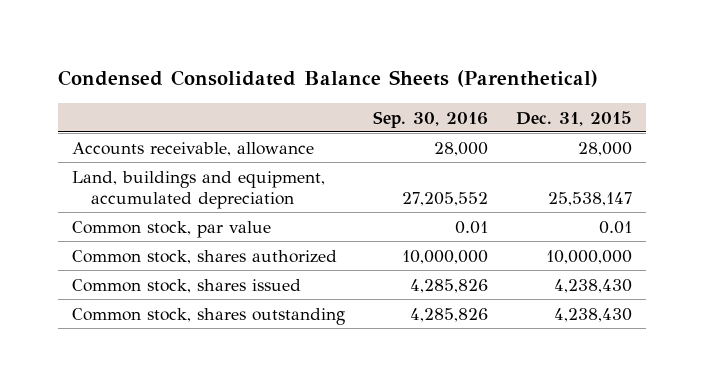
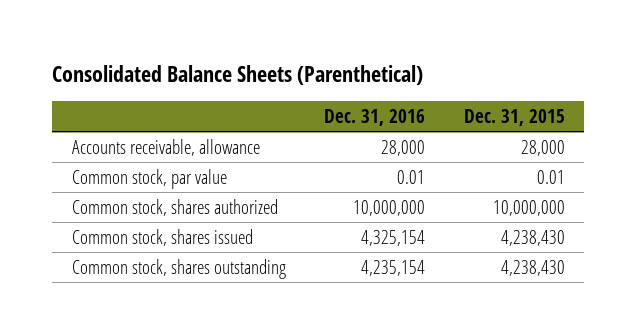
[58,70,599,88] Condensed Consolidated Balance Sheets (Parenthetical) -> [52,64,424,85] Consolidated Balance Sheets (Parenthetical)
[373,110,489,128] Sep. 30, 2016 -> none
none -> [324,108,426,126] Dec. 31, 2016
[72,170,326,210] Land, buildings and equipment, accumulated depreciation -> none

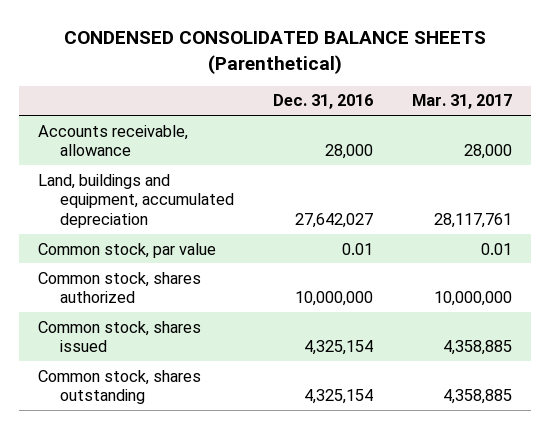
[52,64,424,85] Consolidated Balance Sheets (Parenthetical) -> [63,31,486,74] CONDENSED CONSOLIDATED BALANCE SHEETS (Parenthetical)
[464,108,566,126] Dec. 31, 2015 -> none
none -> [411,94,512,110] Mar. 31, 2017
none -> [38,173,234,229] Land, buildings and equipment, accumulated depreciation
[361,259,426,276] 4,235,154 -> [303,389,373,405] 4,325,154

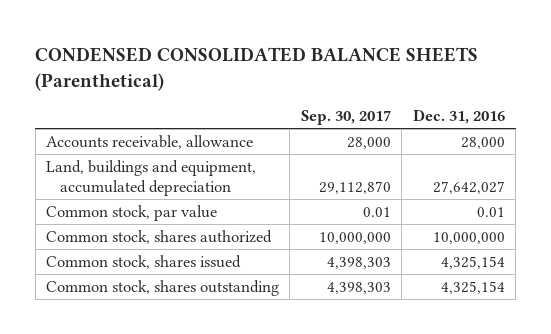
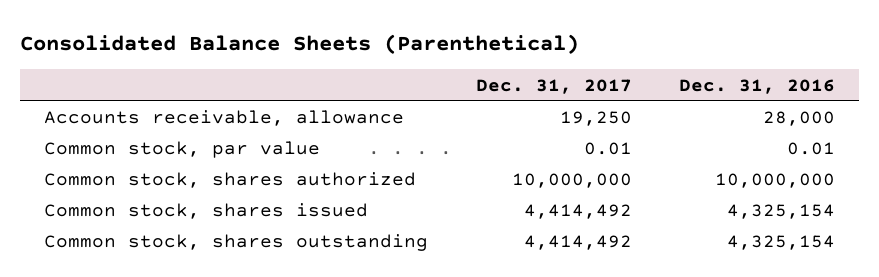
[35,46,479,91] CONDENSED CONSOLIDATED BALANCE SHEETS (Parenthetical) -> [19,34,579,55] Consolidated Balance Sheets (Parenthetical)
[300,110,391,126] Sep. 30, 2017 -> none
none -> [475,78,632,94] Dec. 31, 2017
[46,159,257,197] Land, buildings and equipment, accumulated depreciation -> none

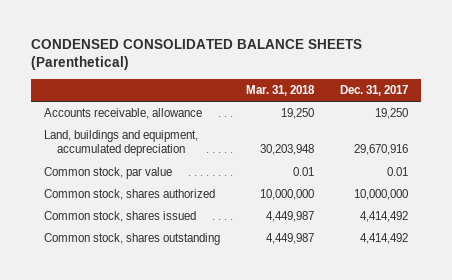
[19,34,579,55] Consolidated Balance Sheets (Parenthetical) -> [30,39,362,71] CONDENSED CONSOLIDATED BALANCE SHEETS (Parenthetical)
[679,78,836,94] Dec. 31, 2016 -> none
none -> [245,85,315,97] Mar. 31, 2018
none -> [43,130,198,157] Land, buildings and equipment, accumulated depreciation

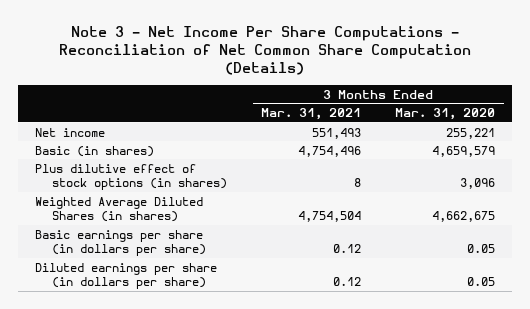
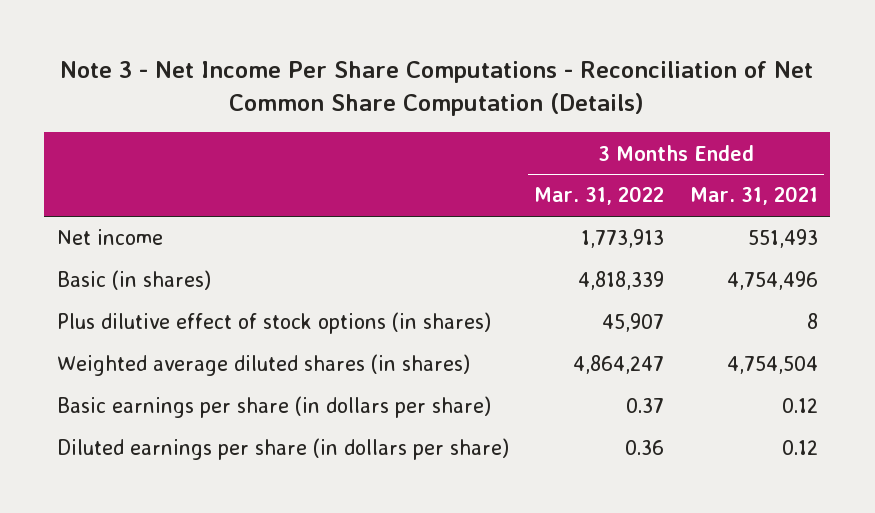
[395,108,496,121] Mar. 31, 2020 -> none
none -> [534,186,665,206] Mar. 31, 2022
[35,196,204,222] Weighted Average Diluted Shares (in shares) -> [57,354,471,377] Weighted average diluted shares (in shares)

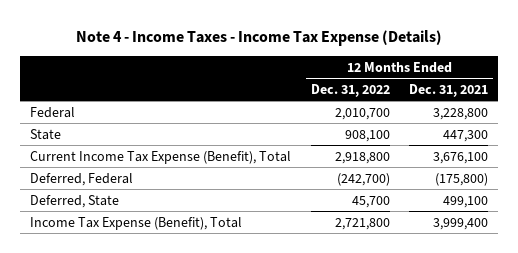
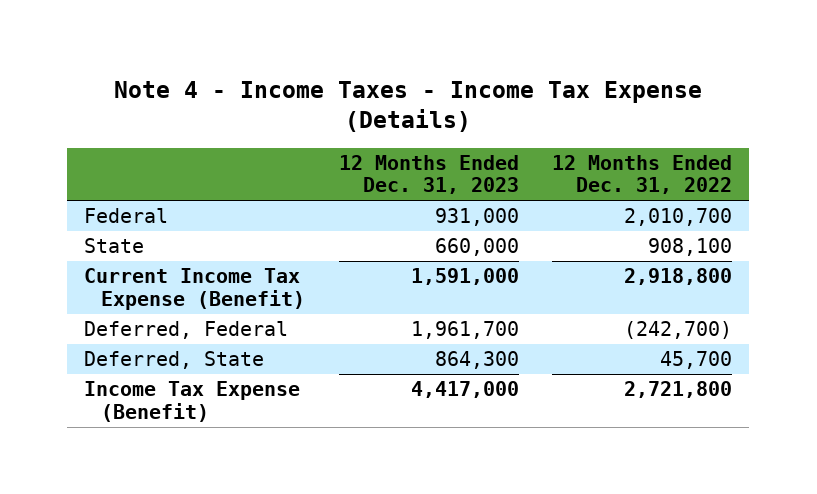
[409,83,489,97] Dec. 31, 2021 -> none
none -> [338,154,519,195] 12 Months Ended Dec. 31, 2023
[30,150,292,164] Current Income Tax Expense (Benefit), Total -> [84,268,305,310] Current Income Tax Expense (Benefit)
[30,216,243,230] Income Tax Expense (Benefit), Total -> [84,381,301,422] Income Tax Expense (Benefit)

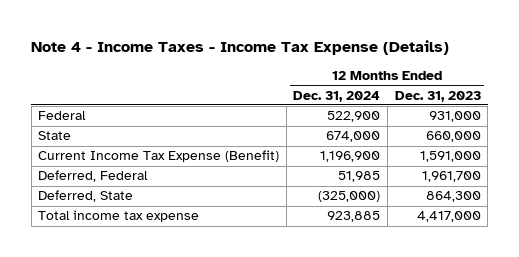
[552,154,733,195] 12 Months Ended Dec. 31, 2022 -> none
none -> [293,90,381,102] Dec. 31, 2024
[84,381,301,422] Income Tax Expense (Benefit) -> [38,210,200,223] Total income tax expense

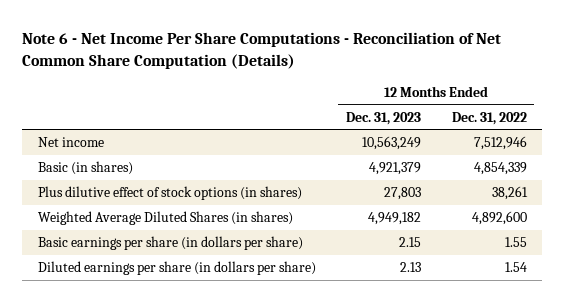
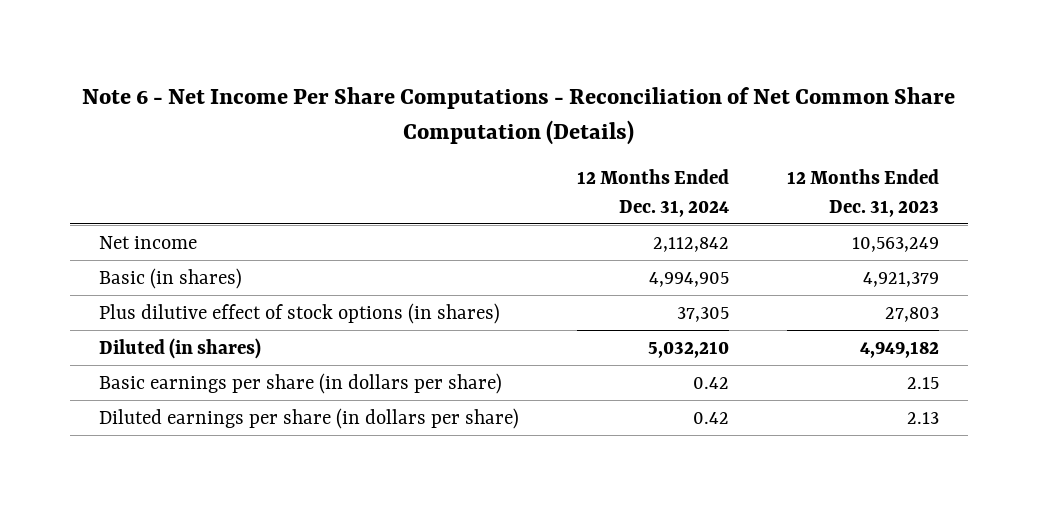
[451,111,527,125] Dec. 31, 2022 -> none
none -> [576,169,729,217] 12 Months Ended Dec. 31, 2024
[37,211,293,226] Weighted Average Diluted Shares (in shares) -> [98,337,261,359] Diluted (in shares)

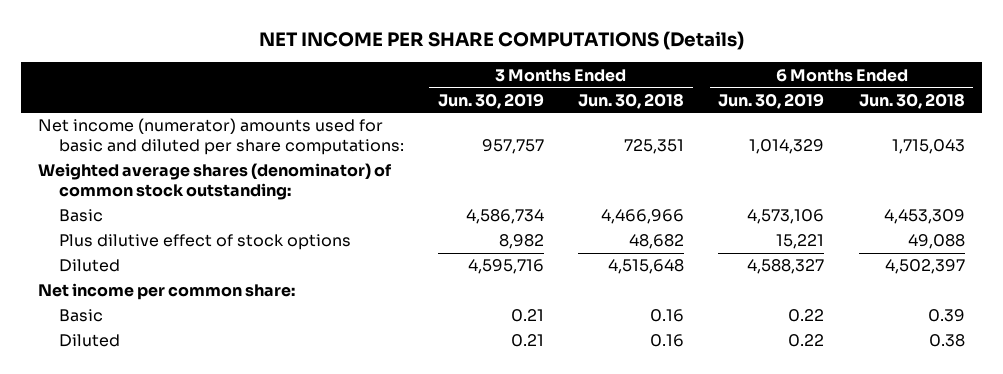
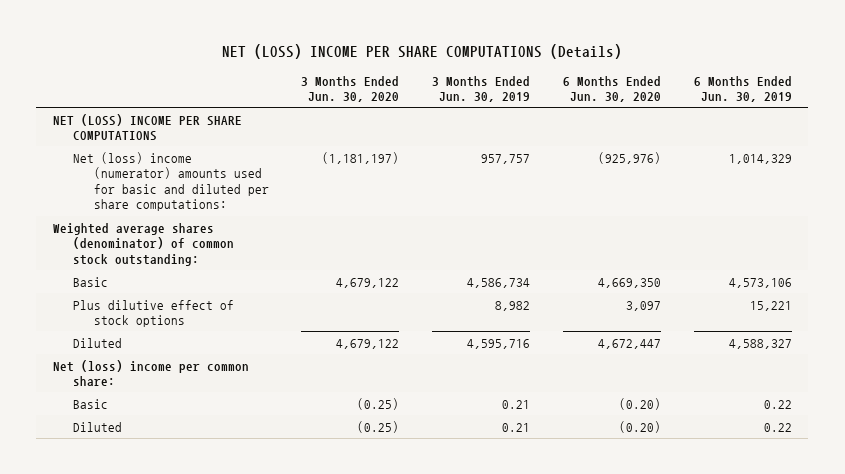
[258,31,744,51] NET INCOME PER SHARE COMPUTATIONS (Details) -> [222,44,623,60] NET (LOSS) INCOME PER SHARE COMPUTATIONS (Details)
[578,92,685,109] Jun. 30, 2018 -> none
[858,92,965,109] Jun. 30, 2018 -> none
none -> [301,75,400,103] 3 Months Ended Jun. 30, 2020
none -> [563,75,662,103] 6 Months Ended Jun. 30, 2020
none -> [52,113,242,142] NET (LOSS) INCOME PER SHARE COMPUTATIONS
[38,118,404,156] Net income (numerator) amounts used for basic and diluted per share computations: -> [73,151,269,212] Net (loss) income (numerator) amounts used for basic and diluted per share computations:
[38,283,296,301] Net income per common share: -> [52,359,249,387] Net (loss) income per common share:

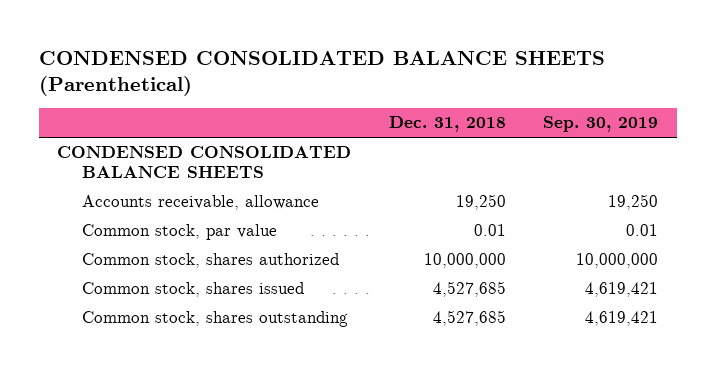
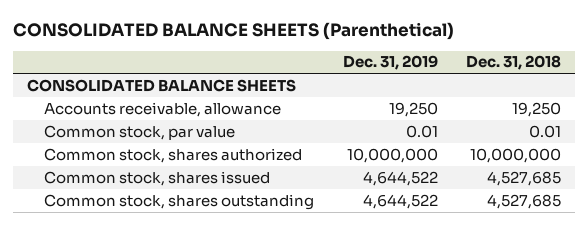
[38,50,605,97] CONDENSED CONSOLIDATED BALANCE SHEETS (Parenthetical) -> [12,21,454,40] CONSOLIDATED BALANCE SHEETS (Parenthetical)
[543,116,659,133] Sep. 30, 2019 -> none
none -> [342,55,438,71] Dec. 31, 2019
[57,146,352,179] CONDENSED CONSOLIDATED BALANCE SHEETS -> [27,78,297,92] CONSOLIDATED BALANCE SHEETS

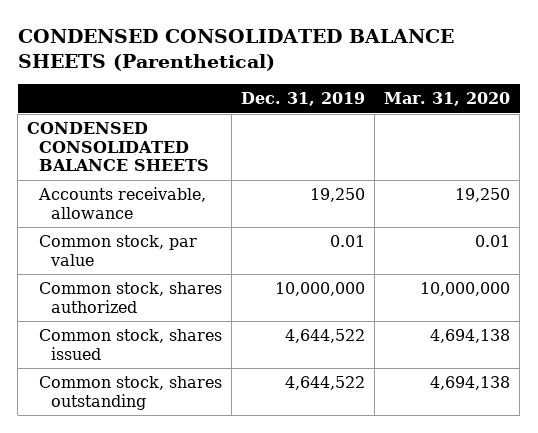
[12,21,454,40] CONSOLIDATED BALANCE SHEETS (Parenthetical) -> [17,28,454,71] CONDENSED CONSOLIDATED BALANCE SHEETS (Parenthetical)
[466,55,562,71] Dec. 31, 2018 -> none
none -> [384,92,511,107] Mar. 31, 2020
[27,78,297,92] CONSOLIDATED BALANCE SHEETS -> [27,122,210,172] CONDENSED CONSOLIDATED BALANCE SHEETS

